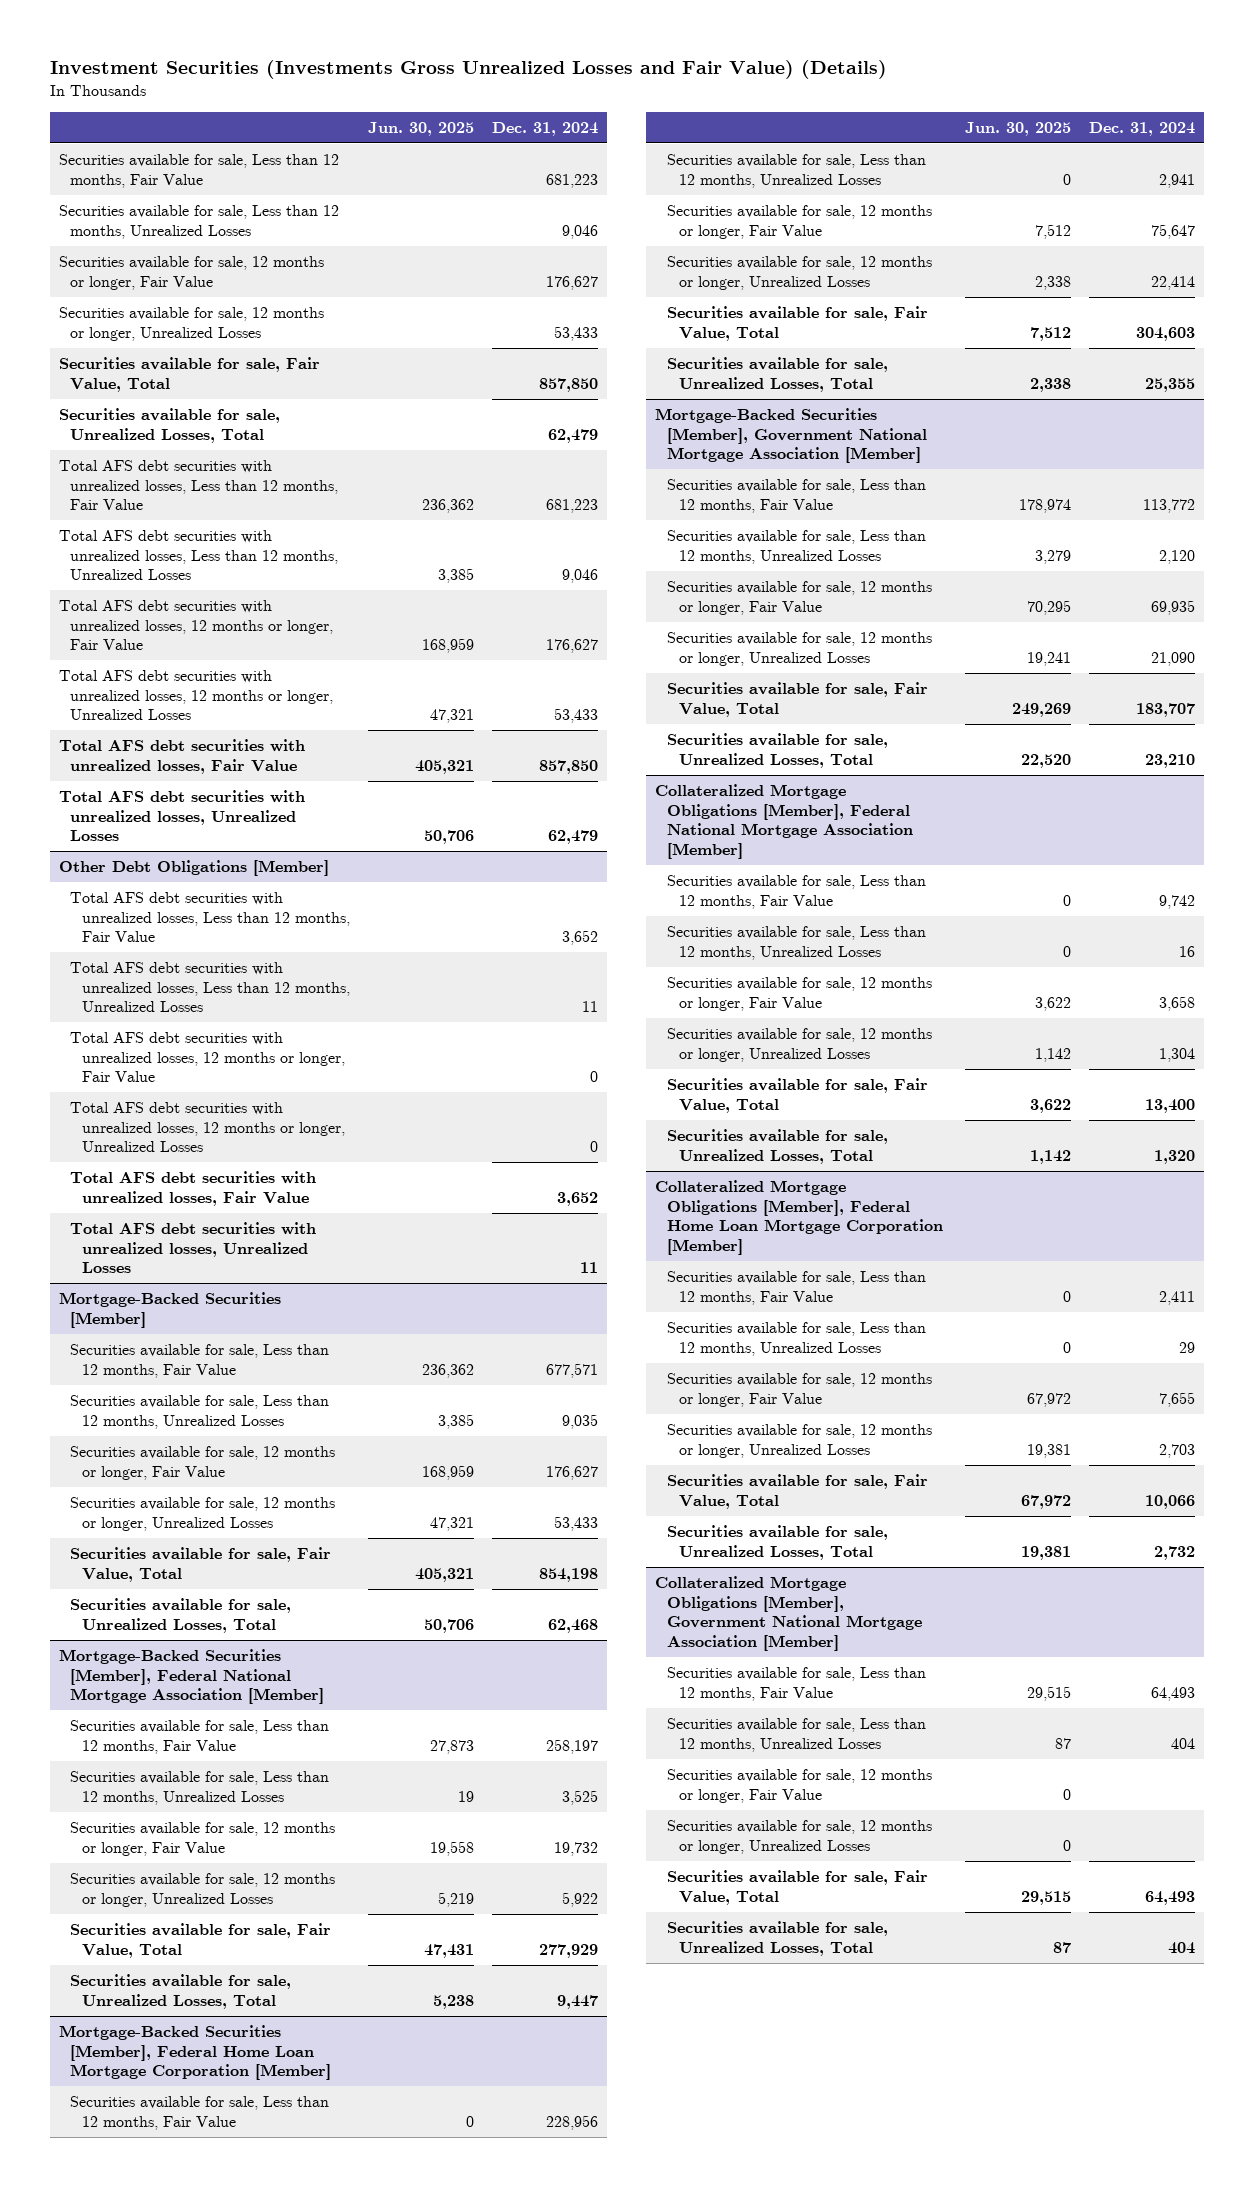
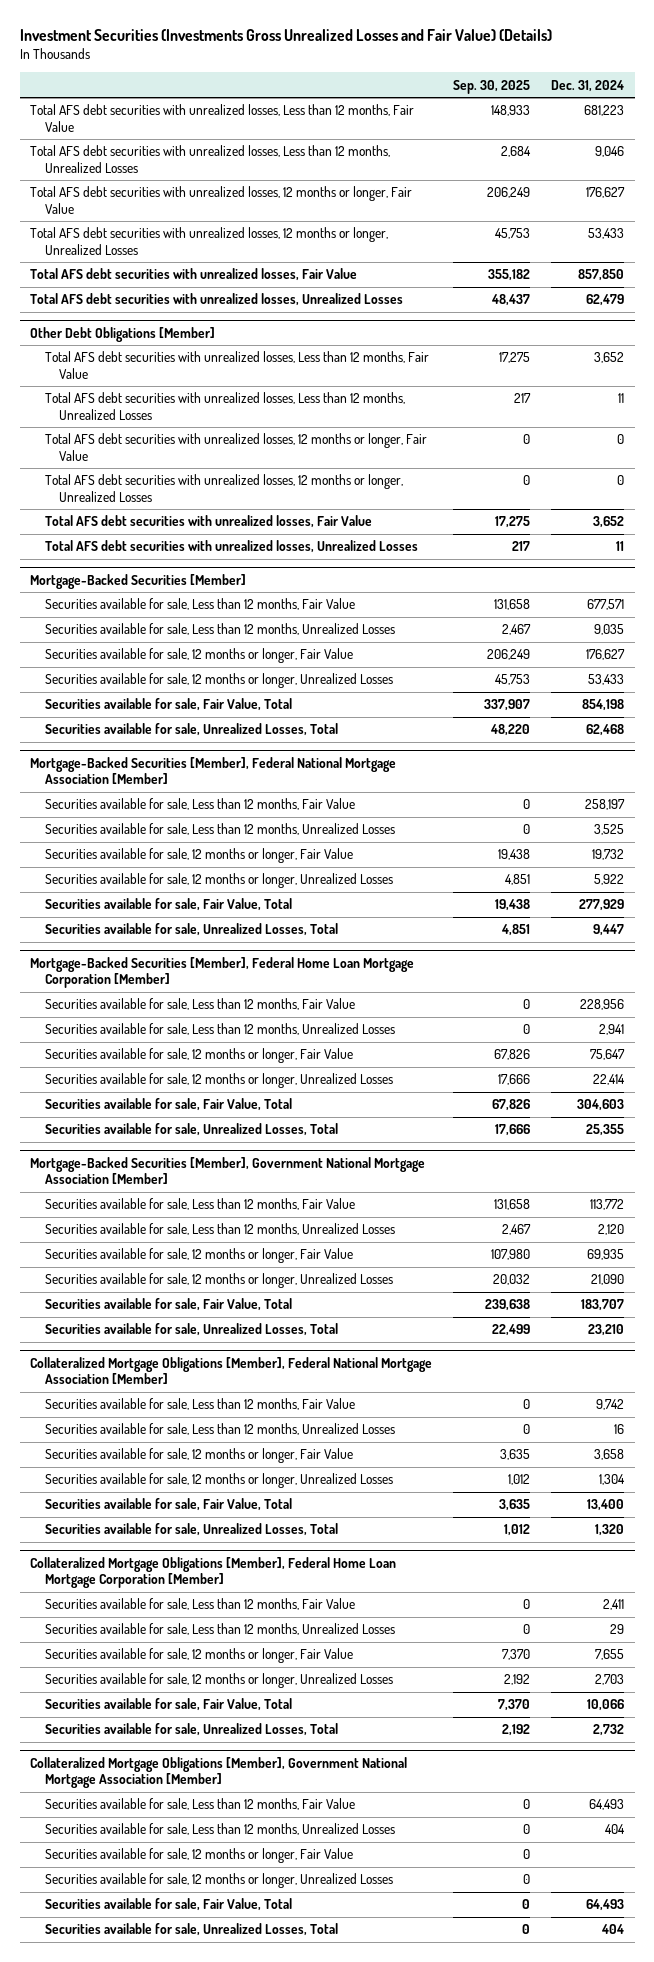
[367,121,474,136] Jun. 30, 2025 -> none
none -> [453,79,531,94] Sep. 30, 2025
[58,154,339,188] Securities available for sale, Less than 12 months, Fair Value -> none
[58,205,339,239] Securities available for sale, Less than 12 months, Unrealized Losses -> none
[58,256,324,290] Securities available for sale, 12 months or longer, Fair Value -> none
[58,307,324,341] Securities available for sale, 12 months or longer, Unrealized Losses -> none
[58,357,320,392] Securities available for sale, Fair Value, Total -> none
[58,408,280,443] Securities available for sale, Unrealized Losses, Total -> none

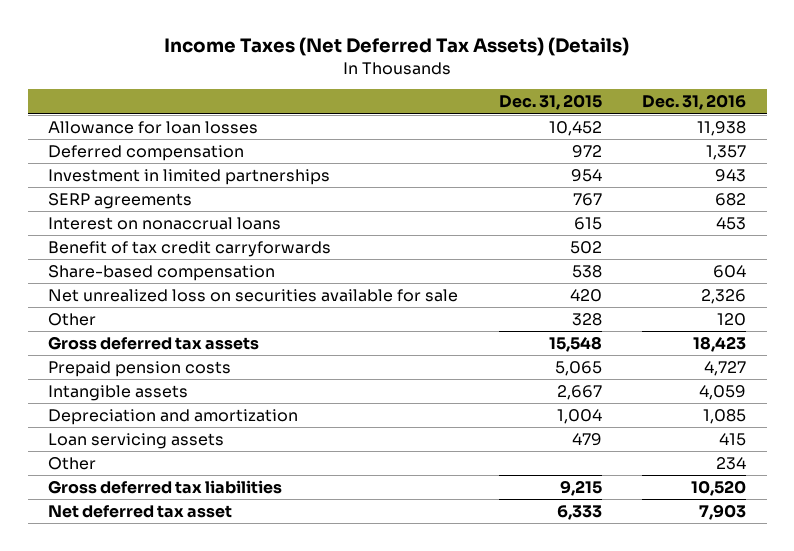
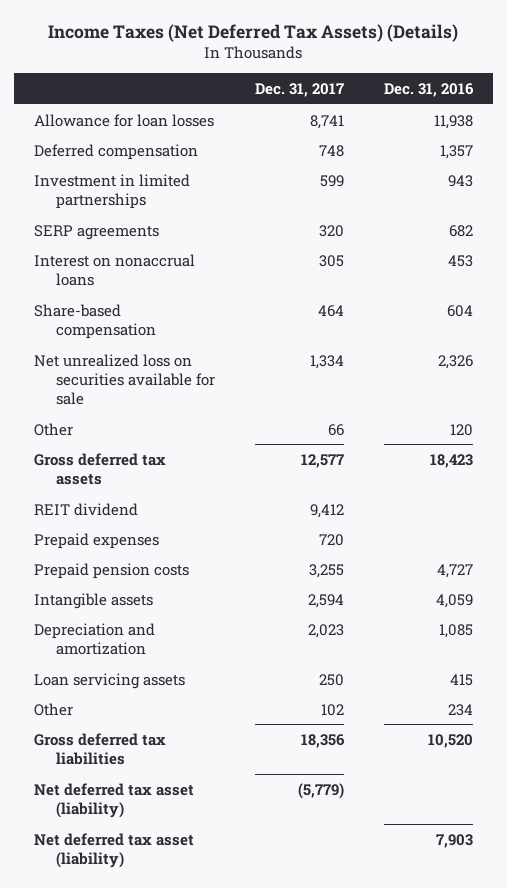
[498,94,602,111] Dec. 31, 2015 -> none
none -> [254,82,344,97] Dec. 31, 2017
[47,240,331,257] Benefit of tax credit carryforwards -> none
none -> [34,502,139,516] REIT dividend
none -> [34,532,160,549] Prepaid expenses
none -> [34,782,195,819] Net deferred tax asset (liability)
[47,504,232,518] Net deferred tax asset -> [34,832,195,869] Net deferred tax asset (liability)

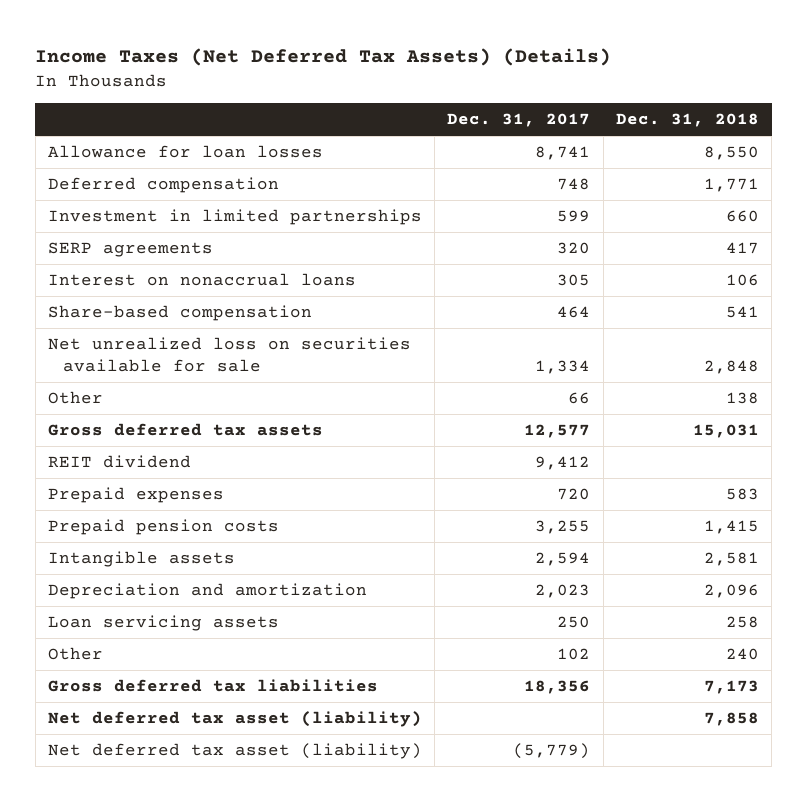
[383,82,474,97] Dec. 31, 2016 -> none
none -> [615,113,759,128] Dec. 31, 2018
[34,782,195,819] Net deferred tax asset (liability) -> [47,743,422,760] Net deferred tax asset (liability)

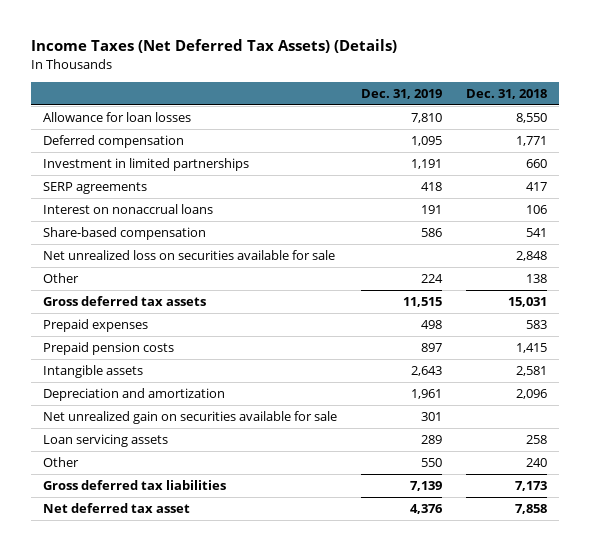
[447,113,591,128] Dec. 31, 2017 -> none
none -> [360,88,442,99] Dec. 31, 2019
[47,455,191,469] REIT dividend -> none
none -> [42,411,337,425] Net unrealized gain on securities available for sale
[47,743,422,760] Net deferred tax asset (liability) -> none
[47,711,422,728] Net deferred tax asset (liability) -> [42,503,190,514] Net deferred tax asset

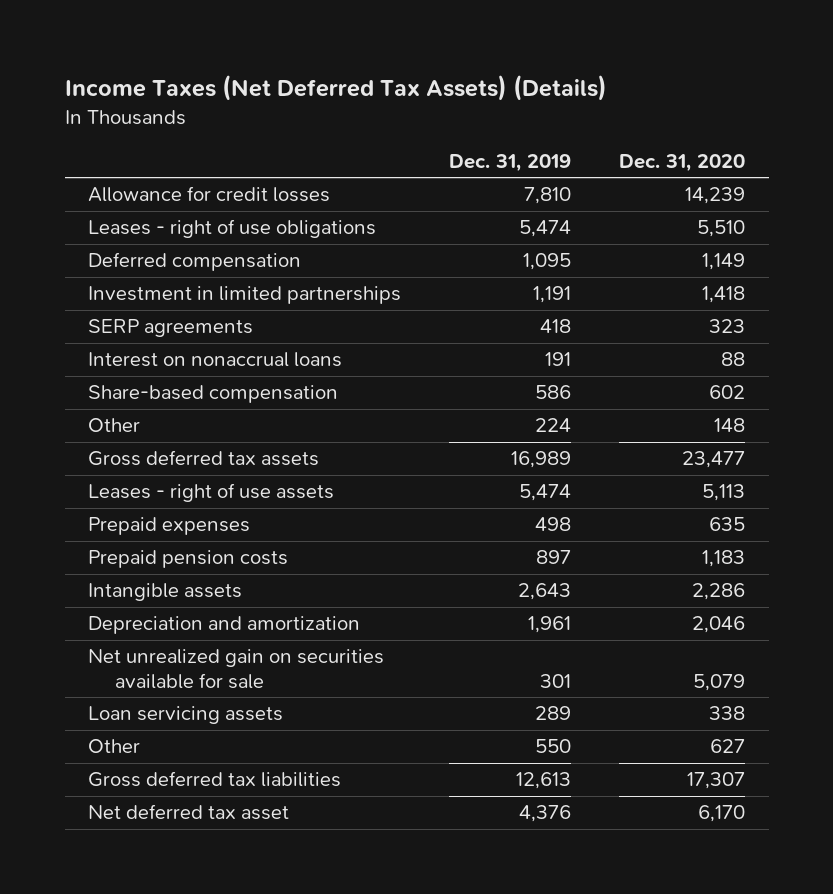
[465,88,547,99] Dec. 31, 2018 -> none
none -> [618,153,745,172] Dec. 31, 2020
[42,112,191,123] Allowance for loan losses -> [88,186,331,203] Allowance for credit losses
none -> [88,219,377,239] Leases - right of use obligations
[42,250,335,261] Net unrealized loss on securities available for sale -> none
[402,297,442,308] 11,515 -> [511,451,572,469] 16,989
none -> [88,483,335,503] Leases - right of use assets
[409,481,442,492] 7,139 -> [516,772,572,790] 12,613

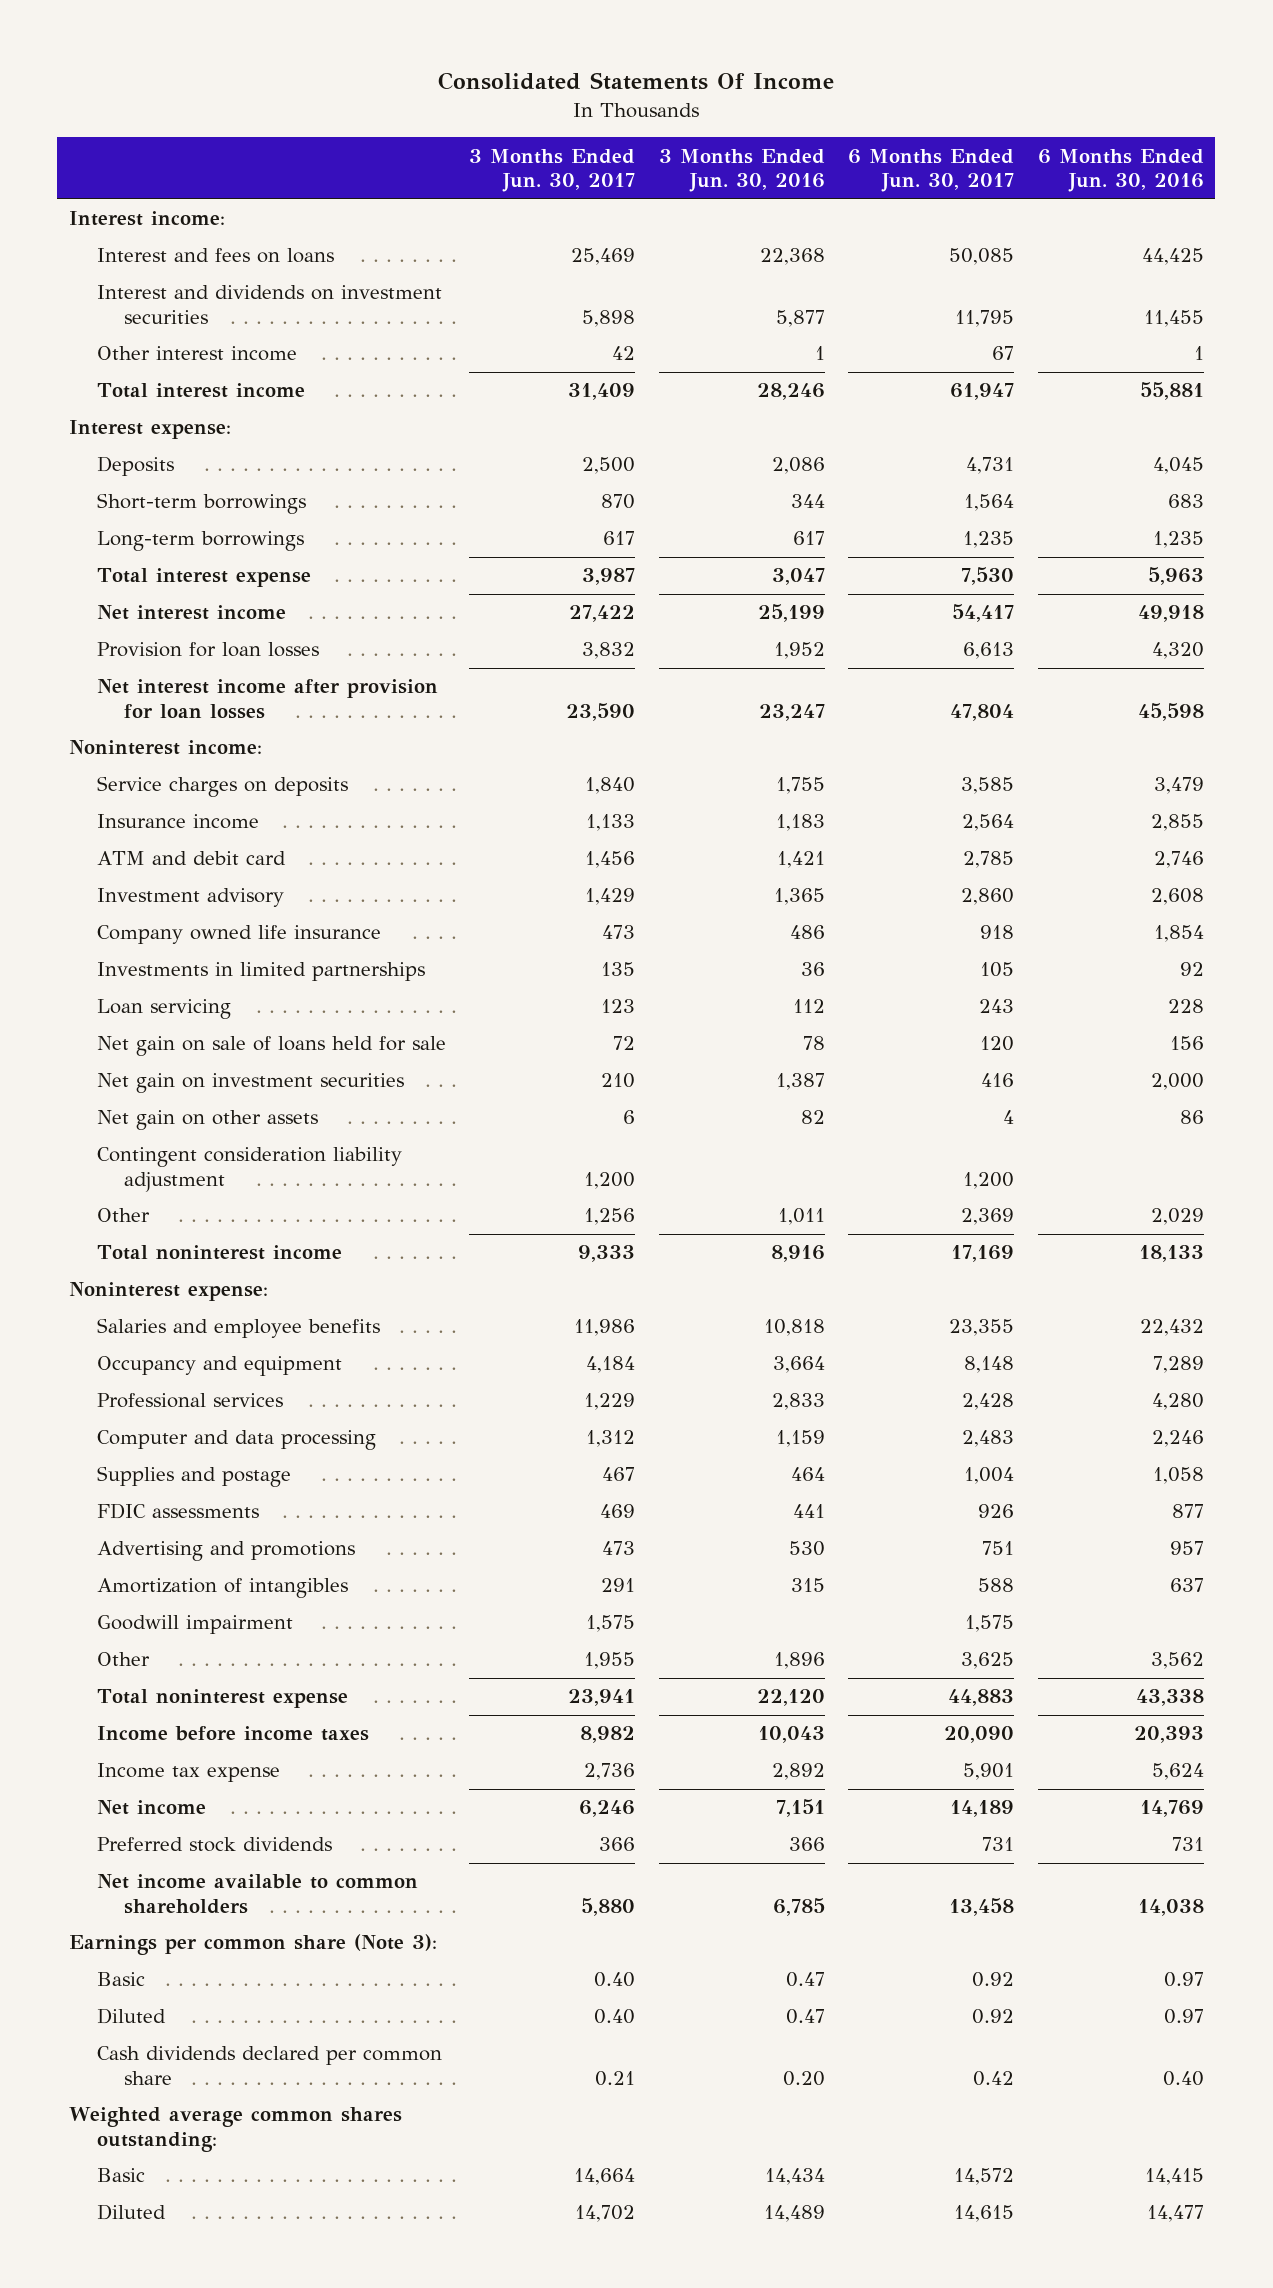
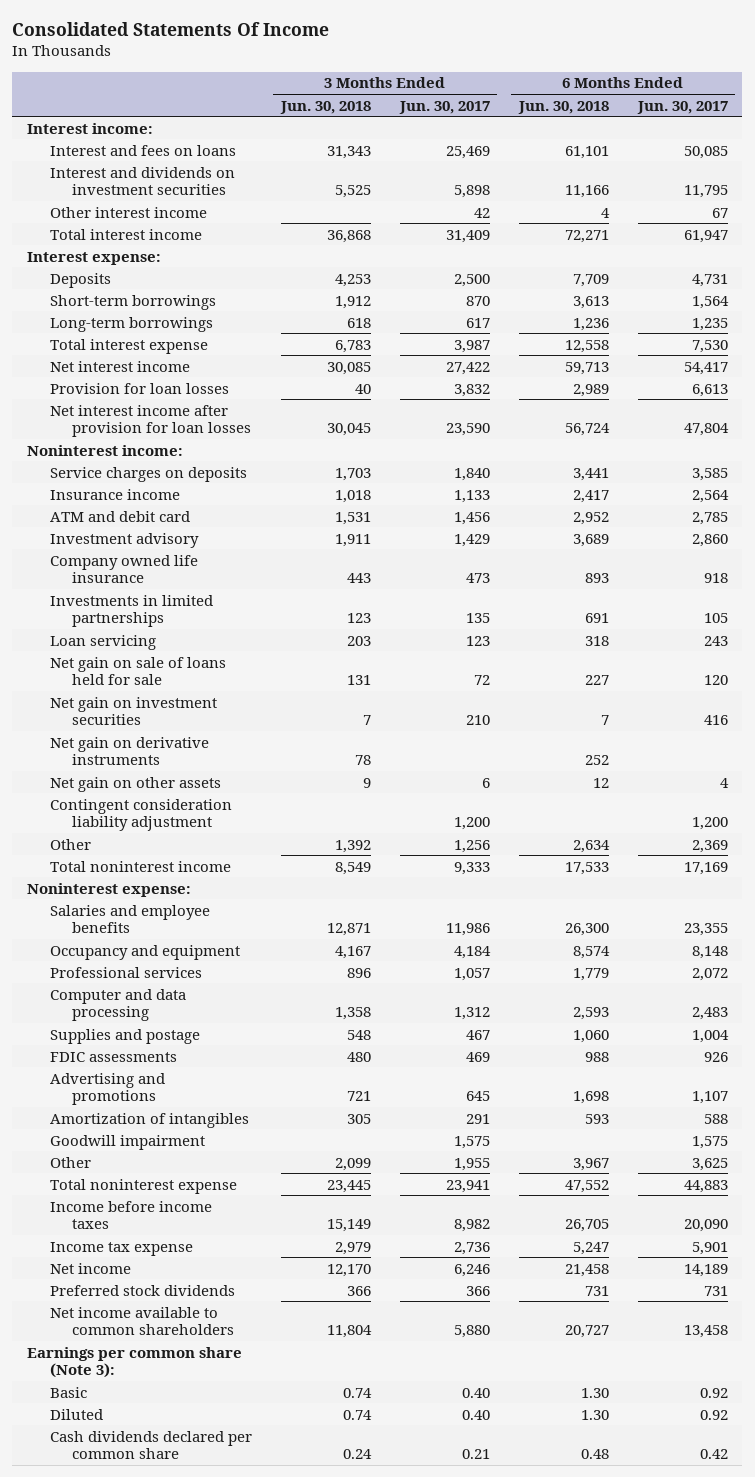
[658,148,825,193] 3 Months Ended Jun. 30, 2016 -> none
[1037,148,1204,193] 6 Months Ended Jun. 30, 2016 -> none
none -> [279,100,371,114] Jun. 30, 2018
none -> [517,100,609,114] Jun. 30, 2018
none -> [49,736,209,766] Net gain on derivative instruments
[584,1393,636,1411] 1,229 -> [453,967,490,981] 1,057
[962,1393,1015,1411] 2,428 -> [691,967,728,981] 2,072
[602,1541,636,1556] 473 -> [465,1091,490,1102] 645
[982,1541,1015,1556] 751 -> [691,1091,728,1105] 1,107
[69,2107,403,2153] Weighted average common shares outstanding: -> none
[96,2168,145,2183] Basic -> none
[96,2204,166,2221] Diluted -> none

